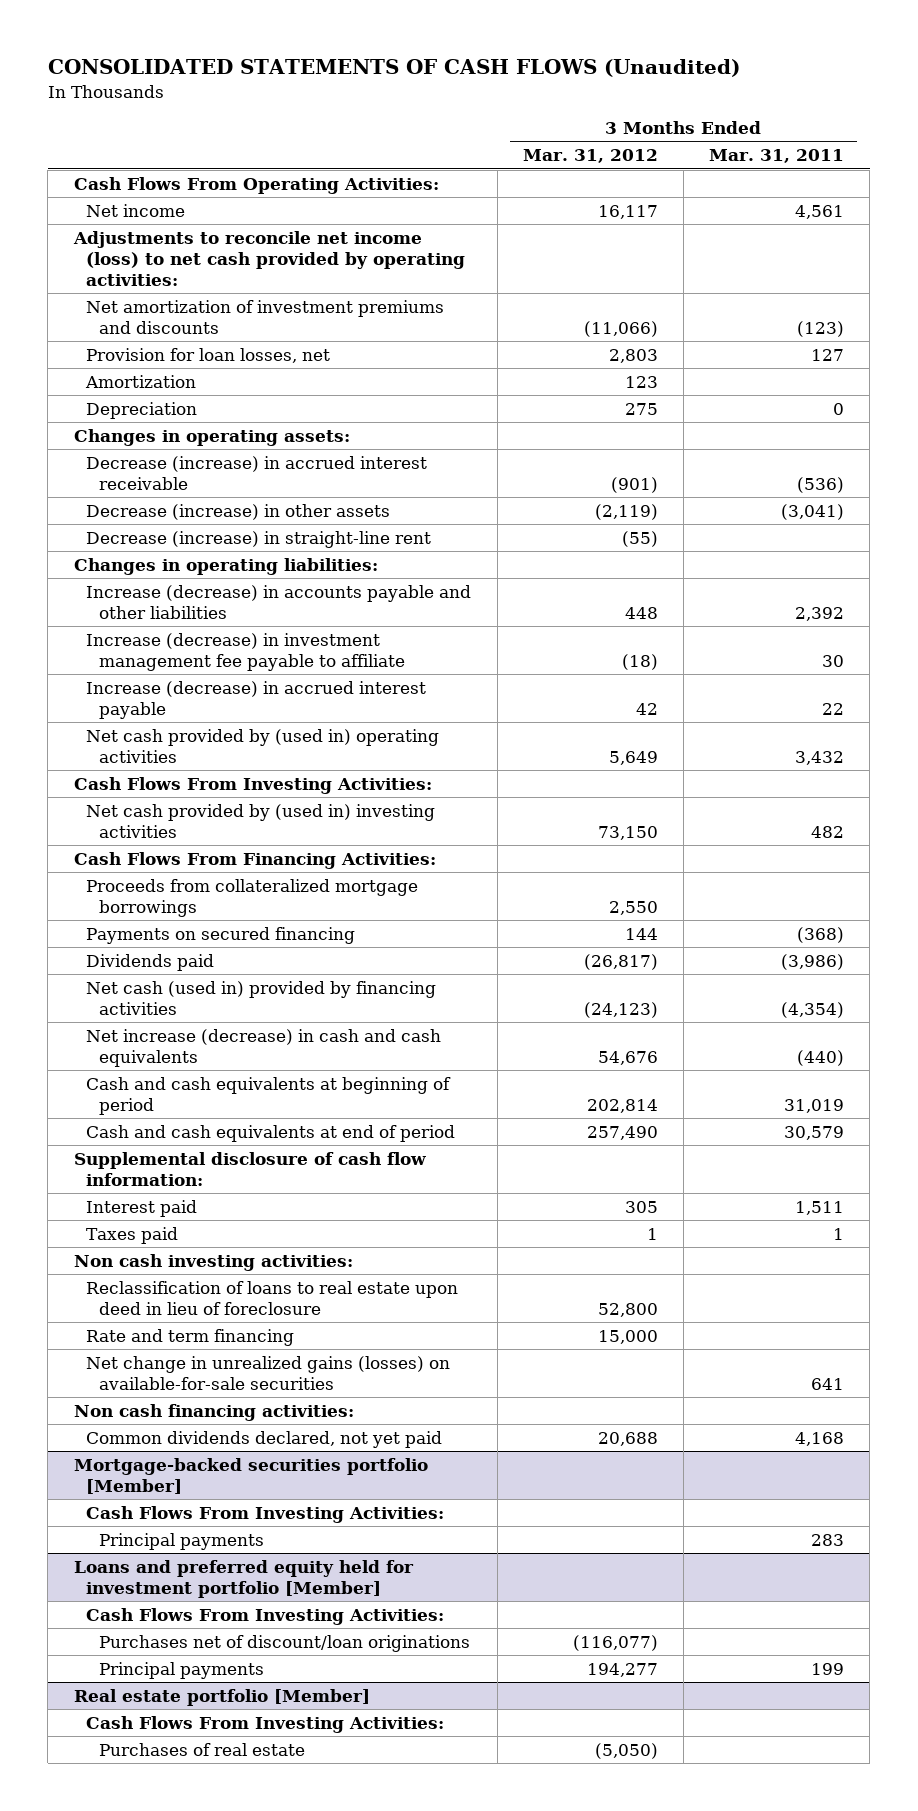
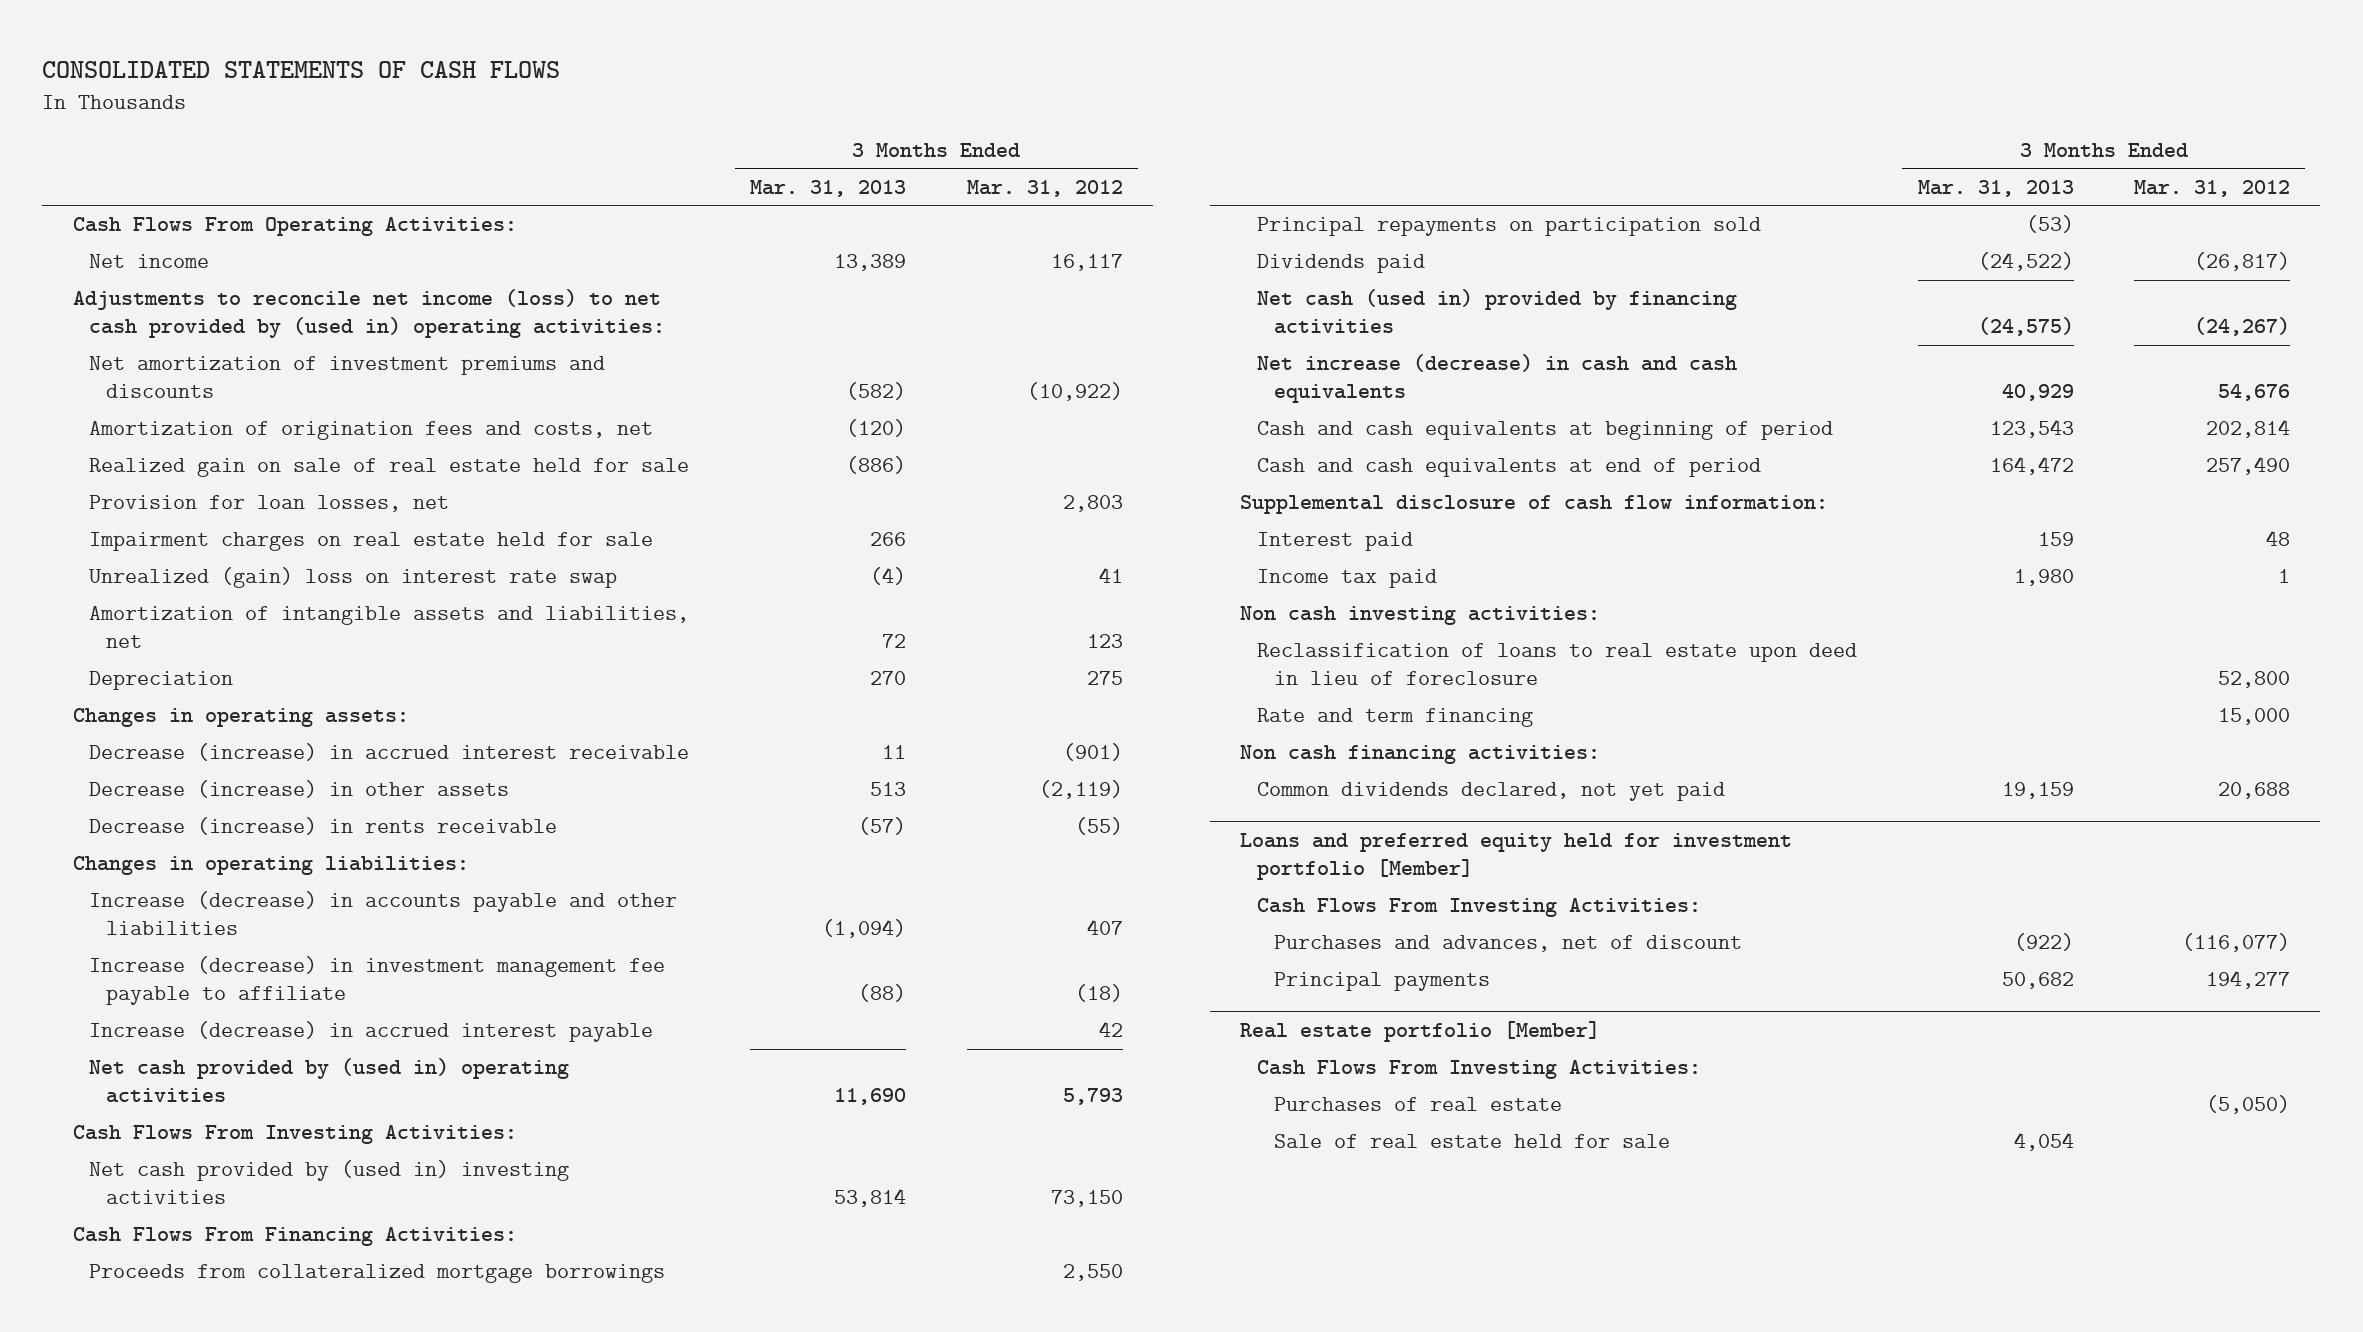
[47,59,740,78] CONSOLIDATED STATEMENTS OF CASH FLOWS (Unaudited) -> [42,60,561,78] CONSOLIDATED STATEMENTS OF CASH FLOWS
[709,149,845,164] Mar. 31, 2011 -> none
none -> [749,179,906,197] Mar. 31, 2013
[72,230,466,286] Adjustments to reconcile net income (loss) to net cash provided by operating activities: -> [72,289,666,339] Adjustments to reconcile net income (loss) to net cash provided by (used in) operating activities:
[583,320,658,337] (11,066) -> [1026,382,1123,402] (10,922)
none -> [89,421,654,441] Amortization of origination fees and costs, net
none -> [89,458,690,478] Realized gain on sale of real estate held for sale
none -> [89,532,654,552] Impairment charges on real estate held for sale
none -> [89,567,618,589] Unrealized (gain) loss on interest rate swap
[85,374,197,388] Amortization -> [89,606,690,649] Amortization of intangible assets and liabilities, net
[86,530,432,548] Decrease (increase) in straight-line rent -> [89,817,558,836] Decrease (increase) in rents receivable
[624,606,658,619] 448 -> [1086,919,1123,936] 407
[608,750,658,765] 5,649 -> [1062,1088,1123,1106] 5,793
[86,926,356,944] Payments on secured financing -> none
none -> [1256,217,1761,237] Principal repayments on participation sold
[583,1001,658,1018] (24,123) -> [2194,317,2291,337] (24,267)
[624,1200,658,1213] 305 -> [2266,530,2291,547] 48
[86,1226,179,1244] Taxes paid -> [1256,569,1437,589] Income tax paid
[86,1355,451,1390] Net change in unrealized gains (losses) on available-for-sale securities -> none
[73,1457,428,1494] Mortgage-backed securities portfolio [Member] -> none
[86,1505,445,1523] Cash Flows From Investing Activities: -> none
[99,1532,265,1550] Principal payments -> none
[99,1634,471,1652] Purchases net of discount/loan originations -> [1273,935,1742,953] Purchases and advances, net of discount
none -> [1273,1134,1670,1149] Sale of real estate held for sale

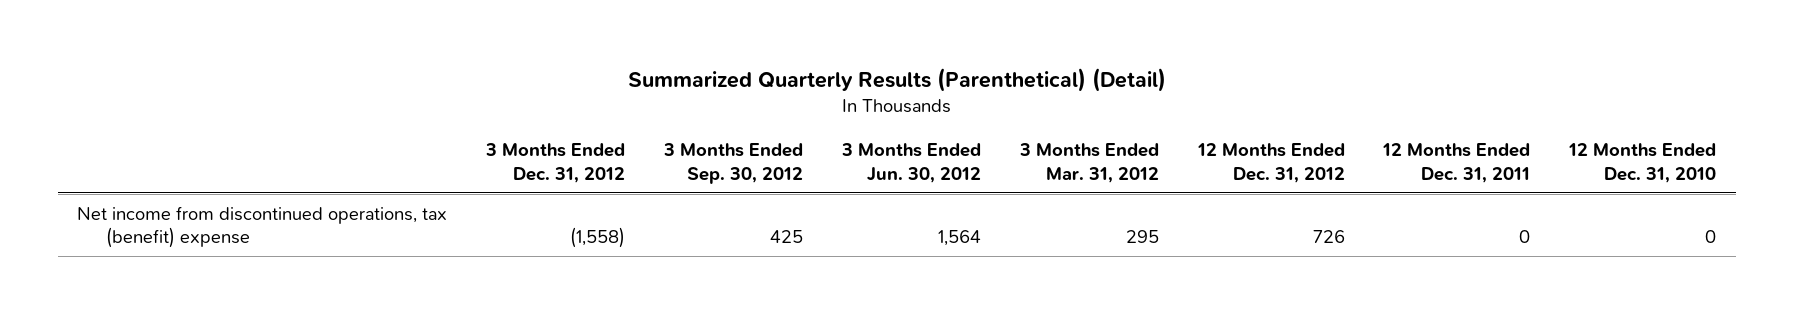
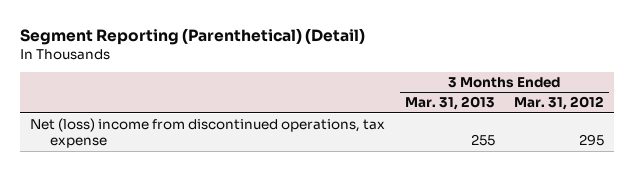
[627,67,1166,92] Summarized Quarterly Results (Parenthetical) (Detail) -> [19,27,365,45] Segment Reporting (Parenthetical) (Detail)
[485,143,626,183] 3 Months Ended Dec. 31, 2012 -> none
[662,143,803,184] 3 Months Ended Sep. 30, 2012 -> none
[840,143,981,183] 3 Months Ended Jun. 30, 2012 -> none
[1196,143,1345,183] 12 Months Ended Dec. 31, 2012 -> none
[1382,143,1531,183] 12 Months Ended Dec. 31, 2011 -> none
[1568,143,1717,183] 12 Months Ended Dec. 31, 2010 -> none
none -> [404,96,495,111] Mar. 31, 2013
[77,205,448,249] Net income from discontinued operations, tax (benefit) expense -> [29,117,385,149] Net (loss) income from discontinued operations, tax expense

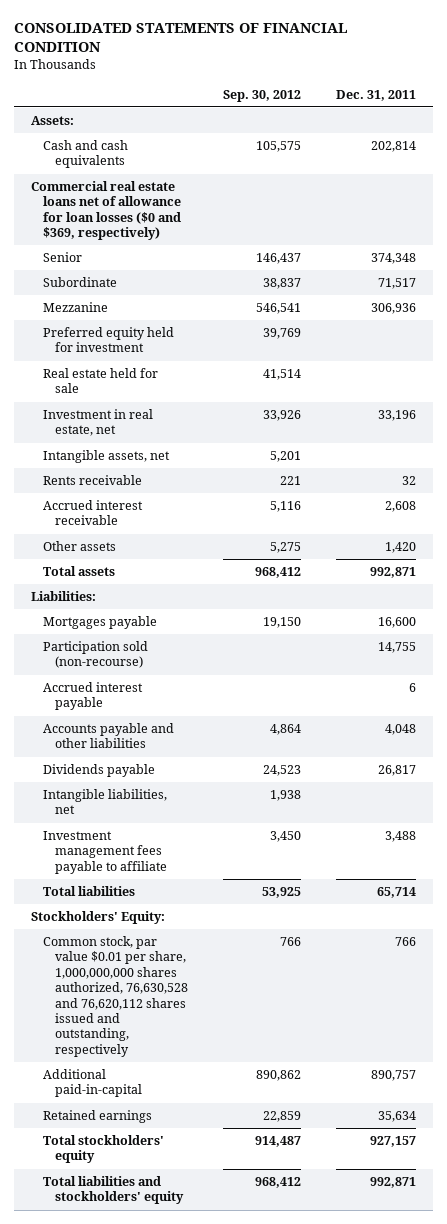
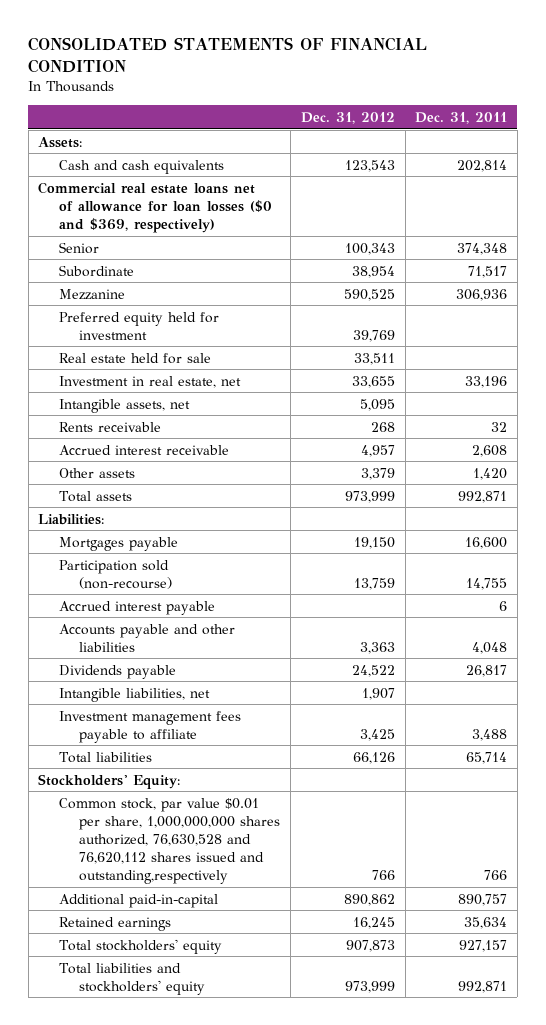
[222,89,301,102] Sep. 30, 2012 -> none
none -> [300,111,395,124] Dec. 31, 2012
[43,936,188,1057] Common stock, par value $0.01 per share, 1,000,000,000 shares authorized, 76,630,528 and 76,620,112 shares issued and outstanding, respectively -> [58,797,281,884] Common stock, par value $0.01 per share, 1,000,000,000 shares authorized, 76,630,528 and 76,620,112 shares issued and outstanding,respectively

